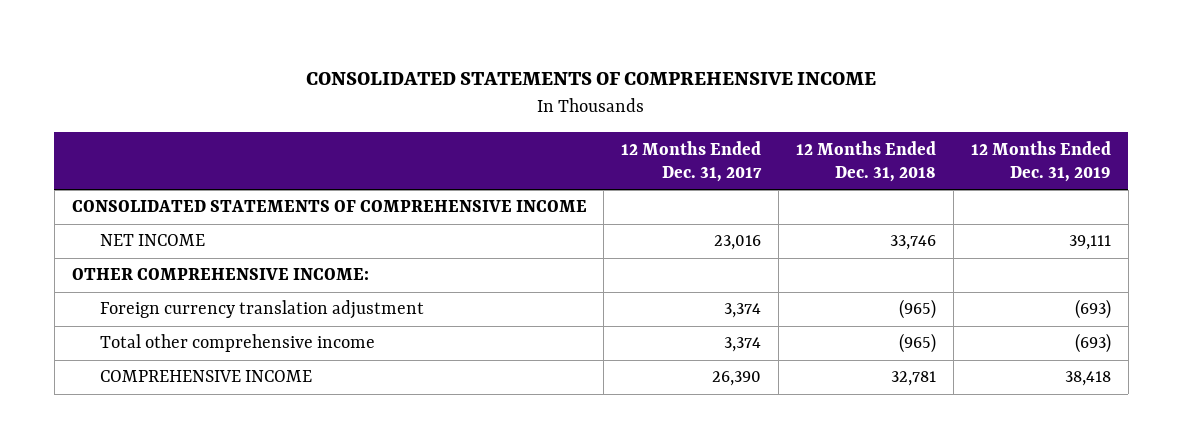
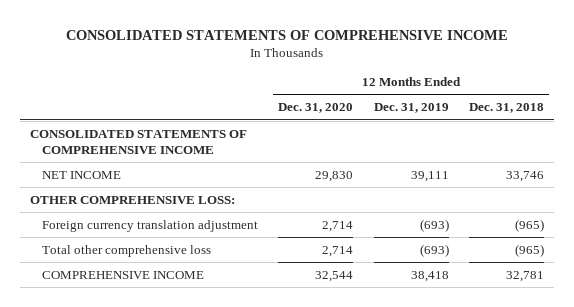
[621,140,763,183] 12 Months Ended Dec. 31, 2017 -> none
none -> [278,103,354,114] Dec. 31, 2020
[71,268,369,281] OTHER COMPREHENSIVE INCOME: -> [30,195,236,204] OTHER COMPREHENSIVE LOSS:
[99,334,375,353] Total other comprehensive income -> [42,244,212,257] Total other comprehensive loss

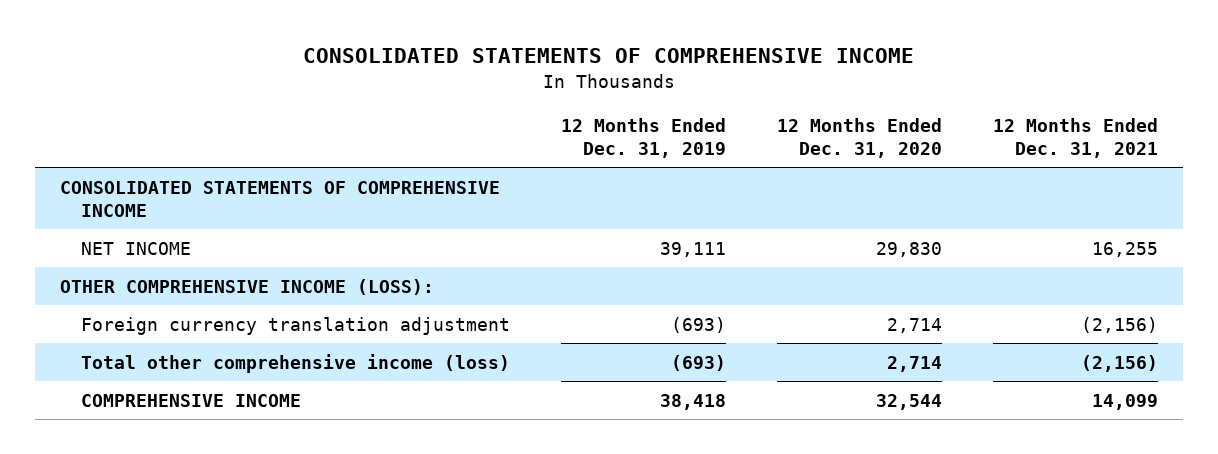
[469,103,545,114] Dec. 31, 2018 -> none
none -> [992,117,1158,159] 12 Months Ended Dec. 31, 2021
[30,195,236,204] OTHER COMPREHENSIVE LOSS: -> [60,278,435,295] OTHER COMPREHENSIVE INCOME (LOSS):
[42,244,212,257] Total other comprehensive loss -> [81,353,511,373] Total other comprehensive income (loss)

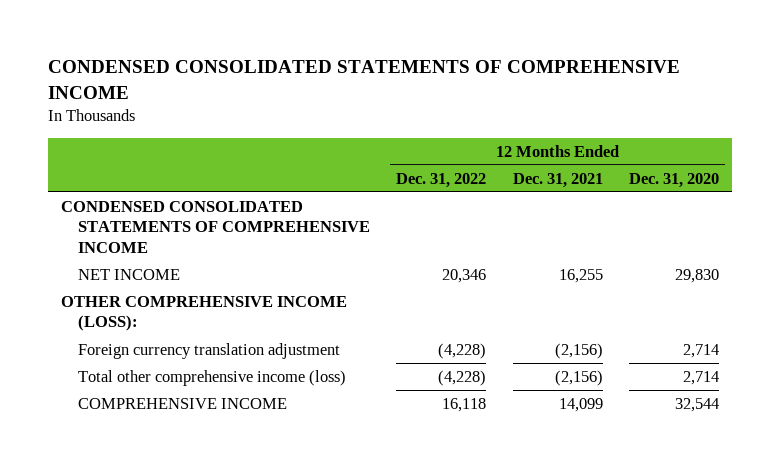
[303,48,915,64] CONSOLIDATED STATEMENTS OF COMPREHENSIVE INCOME -> [47,60,680,100] CONDENSED CONSOLIDATED STATEMENTS OF COMPREHENSIVE INCOME
[561,117,727,159] 12 Months Ended Dec. 31, 2019 -> none
none -> [396,172,487,188] Dec. 31, 2022
[60,180,501,218] CONSOLIDATED STATEMENTS OF COMPREHENSIVE INCOME -> [60,200,371,254] CONDENSED CONSOLIDATED STATEMENTS OF COMPREHENSIVE INCOME

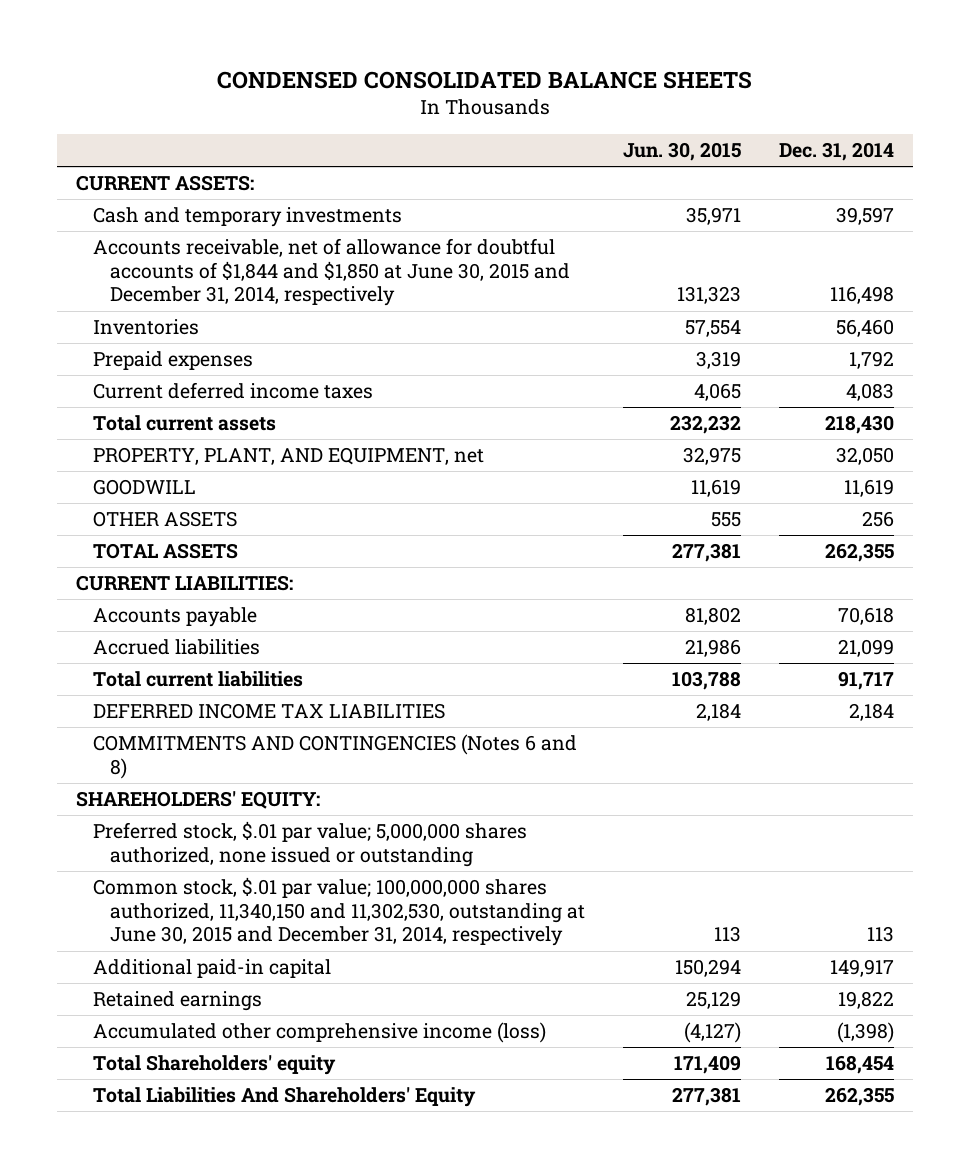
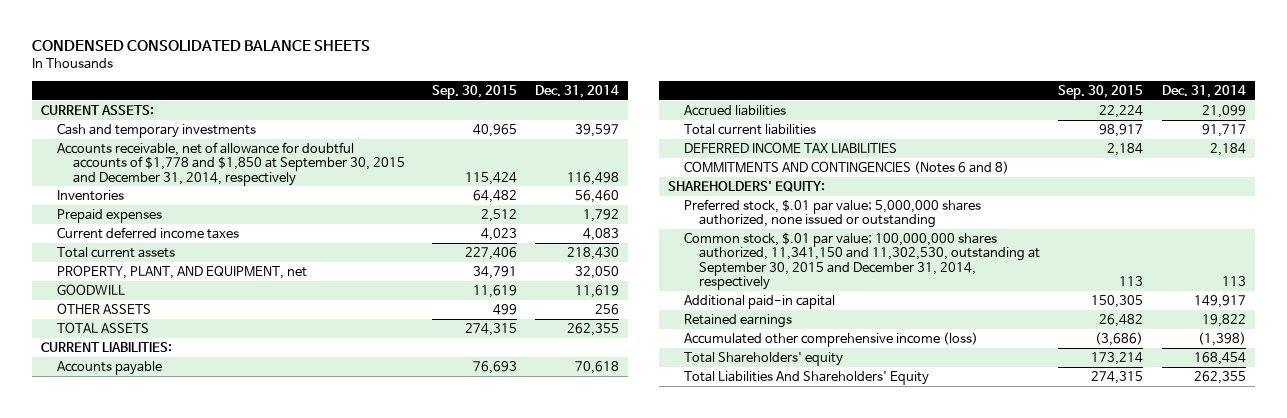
[622,142,741,162] Jun. 30, 2015 -> none
none -> [431,84,517,99] Sep. 30, 2015
[93,238,571,307] Accounts receivable, net of allowance for doubtful accounts of $1,844 and $1,850 at June 30, 2015 and December 31, 2014, respectively -> [56,141,405,186] Accounts receivable, net of allowance for doubtful accounts of $1,778 and $1,850 at September 30, 2015 and December 31, 2014, respectively
[93,877,586,947] Common stock, $.01 par value; 100,000,000 shares authorized, 11,340,150 and 11,302,530, outstanding at June 30, 2015 and December 31, 2014, respectively -> [683,231,1041,290] Common stock, $.01 par value; 100,000,000 shares authorized, 11,341,150 and 11,302,530, outstanding at September 30, 2015 and December 31, 2014, respectively

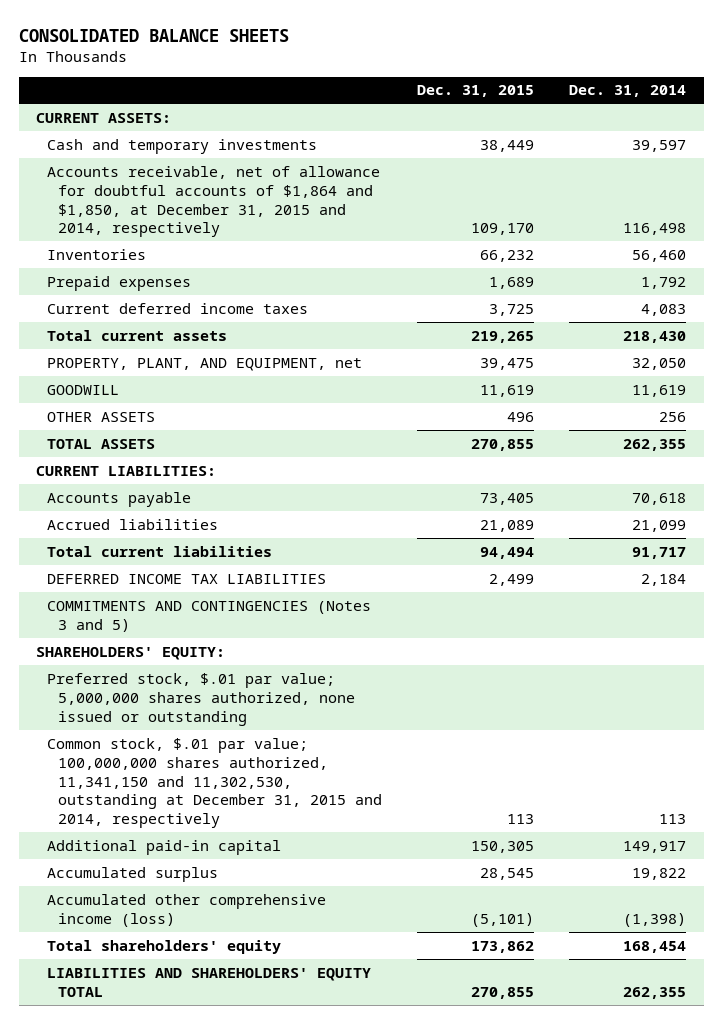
[32,40,371,52] CONDENSED CONSOLIDATED BALANCE SHEETS -> [18,28,289,42] CONSOLIDATED BALANCE SHEETS
[431,84,517,99] Sep. 30, 2015 -> none
none -> [417,85,535,98] Dec. 31, 2015
[56,141,405,186] Accounts receivable, net of allowance for doubtful accounts of $1,778 and $1,850 at September 30, 2015 and December 31, 2014, respectively -> [47,165,381,238] Accounts receivable, net of allowance for doubtful accounts of $1,864 and $1,850, at December 31, 2015 and 2014, respectively
[683,160,1009,174] COMMITMENTS AND CONTINGENCIES (Notes 6 and 8) -> [47,600,372,632] COMMITMENTS AND CONTINGENCIES (Notes 3 and 5)
[683,231,1041,290] Common stock, $.01 par value; 100,000,000 shares authorized, 11,341,150 and 11,302,530, outstanding at September 30, 2015 and December 31, 2014, respectively -> [47,737,382,829] Common stock, $.01 par value; 100,000,000 shares authorized, 11,341,150 and 11,302,530, outstanding at December 31, 2015 and 2014, respectively
[683,313,792,328] Retained earnings -> [47,866,219,882] Accumulated surplus
[683,351,843,366] Total Shareholders' equity -> [47,939,282,954] Total shareholders' equity
[683,370,929,385] Total Liabilities And Shareholders' Equity -> [47,967,372,997] LIABILITIES AND SHAREHOLDERS' EQUITY TOTAL

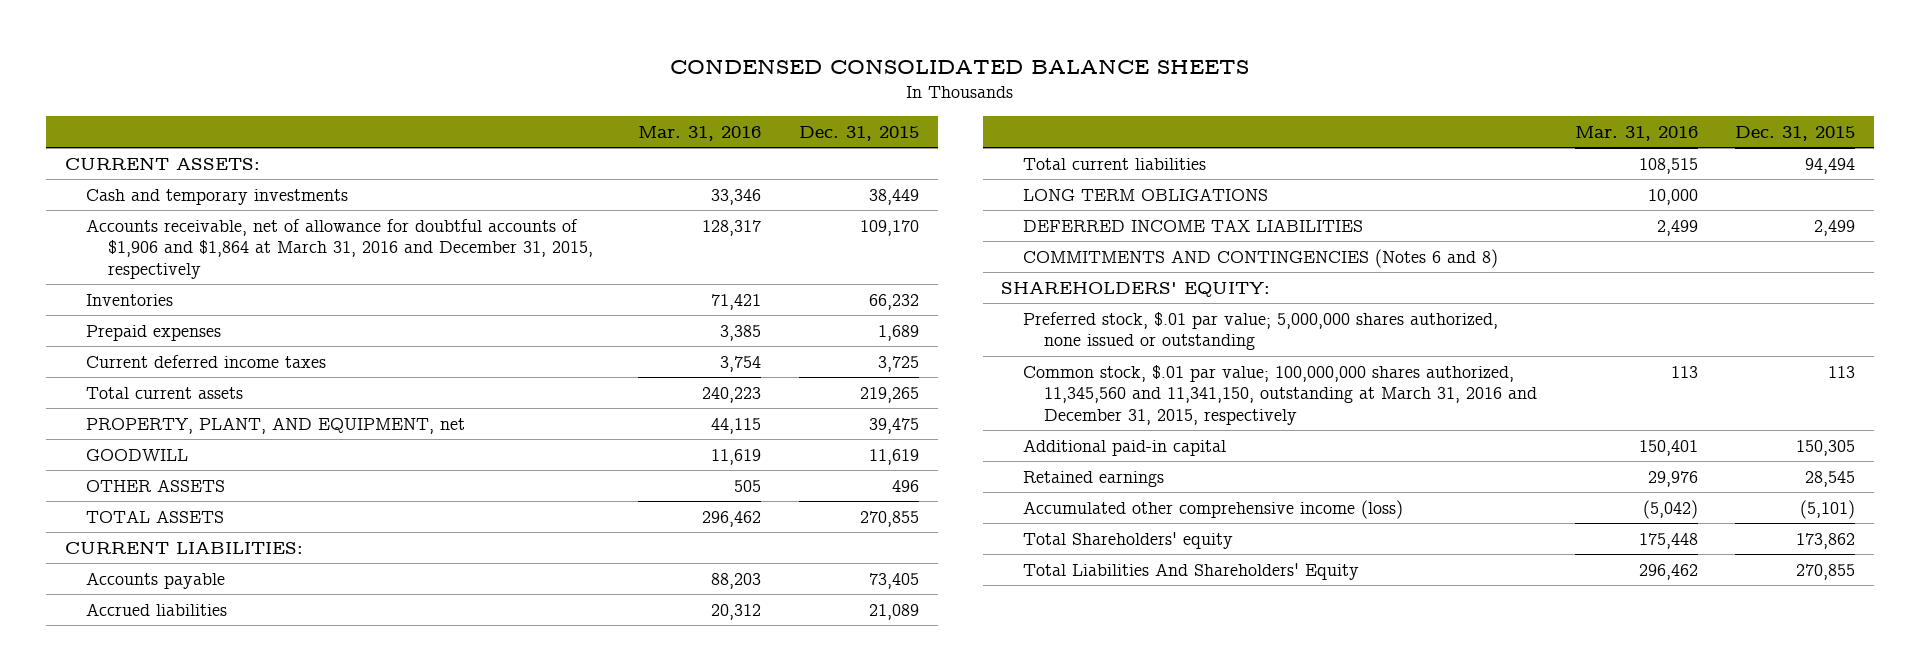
[18,28,289,42] CONSOLIDATED BALANCE SHEETS -> [670,59,1250,75] CONDENSED CONSOLIDATED BALANCE SHEETS
[569,85,687,98] Dec. 31, 2014 -> none
none -> [638,125,762,141] Mar. 31, 2016
[47,165,381,238] Accounts receivable, net of allowance for doubtful accounts of $1,864 and $1,850, at December 31, 2015 and 2014, respectively -> [86,218,593,280] Accounts receivable, net of allowance for doubtful accounts of $1,906 and $1,864 at March 31, 2016 and December 31, 2015, respectively
none -> [1022,187,1268,201] LONG TERM OBLIGATIONS
[47,600,372,632] COMMITMENTS AND CONTINGENCIES (Notes 3 and 5) -> [1022,248,1498,268] COMMITMENTS AND CONTINGENCIES (Notes 6 and 8)
[47,737,382,829] Common stock, $.01 par value; 100,000,000 shares authorized, 11,341,150 and 11,302,530, outstanding at December 31, 2015 and 2014, respectively -> [1022,364,1538,426] Common stock, $.01 par value; 100,000,000 shares authorized, 11,345,560 and 11,341,150, outstanding at March 31, 2016 and December 31, 2015, respectively
[47,866,219,882] Accumulated surplus -> [1022,470,1164,487] Retained earnings
[47,939,282,954] Total shareholders' equity -> [1022,531,1233,549] Total Shareholders' equity
[47,967,372,997] LIABILITIES AND SHAREHOLDERS' EQUITY TOTAL -> [1022,562,1359,580] Total Liabilities And Shareholders' Equity

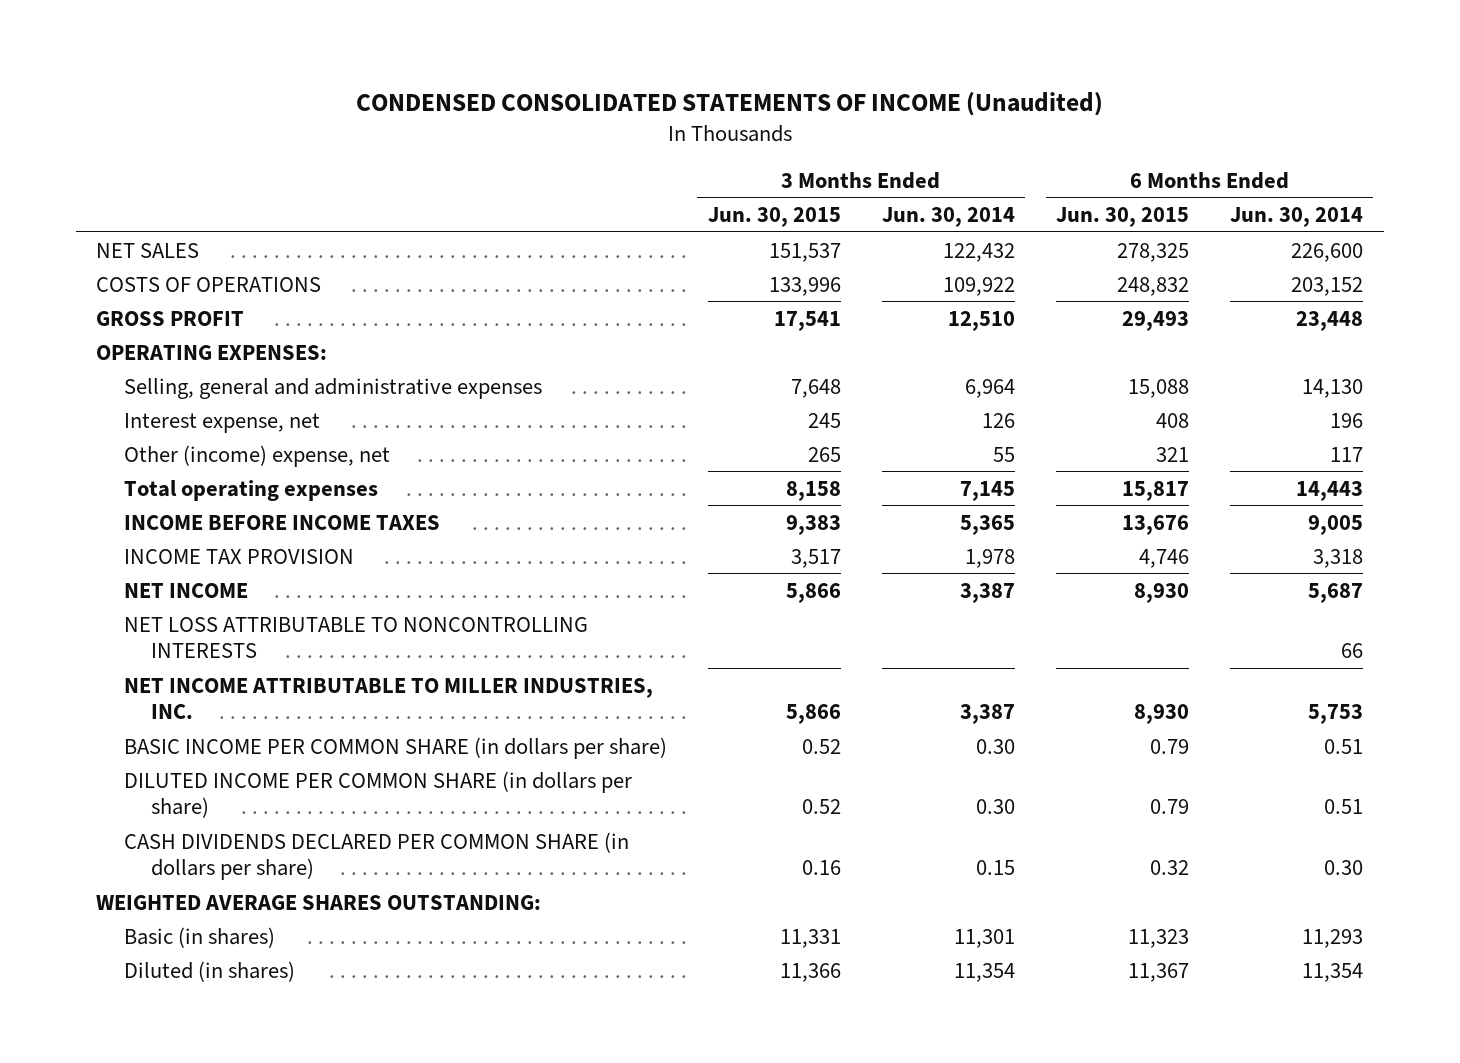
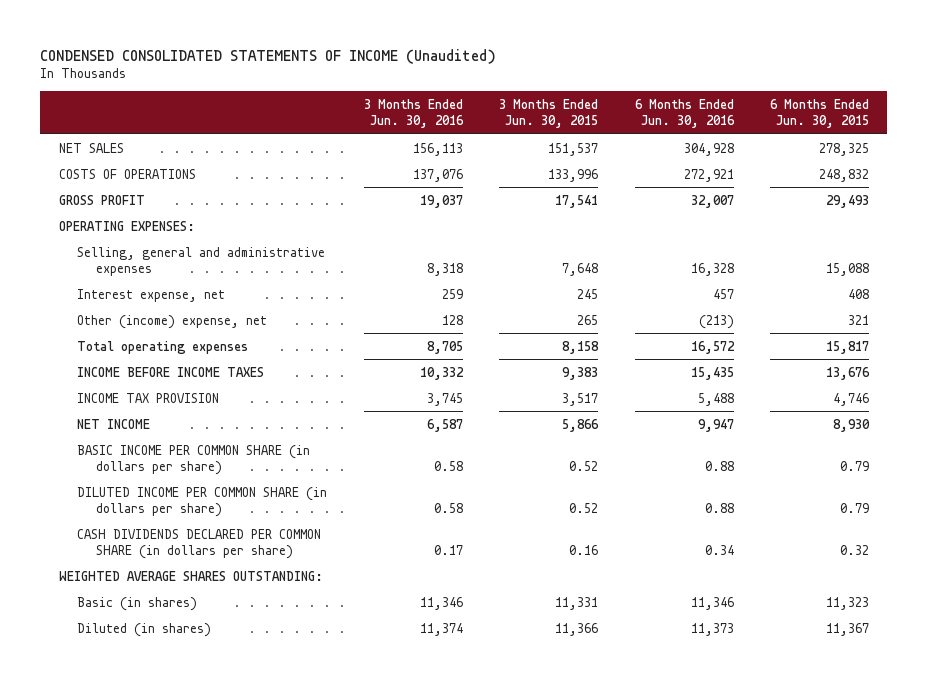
[881,207,1015,228] Jun. 30, 2014 -> none
[1230,207,1364,228] Jun. 30, 2014 -> none
none -> [363,98,464,128] 3 Months Ended Jun. 30, 2016
none -> [634,98,735,128] 6 Months Ended Jun. 30, 2016
[123,616,588,659] NET LOSS ATTRIBUTABLE TO NONCONTROLLING INTERESTS -> none
[123,677,653,720] NET INCOME ATTRIBUTABLE TO MILLER INDUSTRIES, INC. -> none

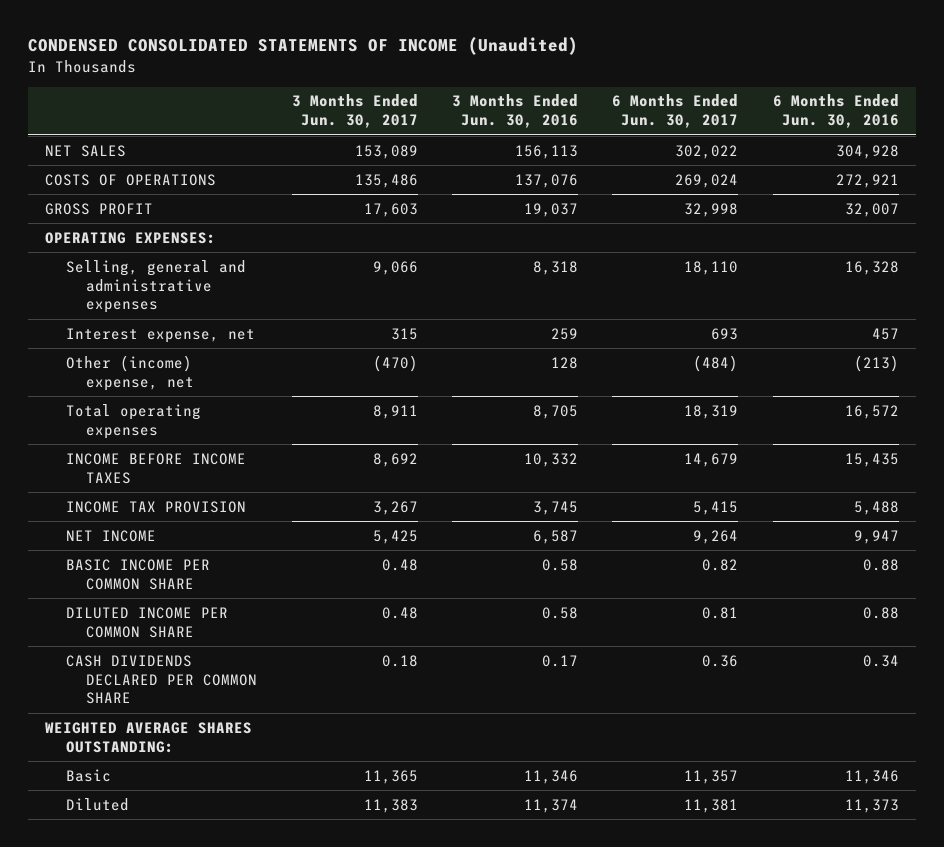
[499,98,599,128] 3 Months Ended Jun. 30, 2015 -> none
[770,98,870,128] 6 Months Ended Jun. 30, 2015 -> none
none -> [291,94,418,129] 3 Months Ended Jun. 30, 2017
none -> [612,94,739,129] 6 Months Ended Jun. 30, 2017
[77,444,311,475] BASIC INCOME PER COMMON SHARE (in dollars per share) -> [65,558,210,590] BASIC INCOME PER COMMON SHARE
[77,486,328,517] DILUTED INCOME PER COMMON SHARE (in dollars per share) -> [65,606,228,638] DILUTED INCOME PER COMMON SHARE
[77,528,322,559] CASH DIVIDENDS DECLARED PER COMMON SHARE (in dollars per share) -> [65,654,258,705] CASH DIVIDENDS DECLARED PER COMMON SHARE
[77,596,198,611] Basic (in shares) -> [65,768,111,782] Basic
[77,622,212,637] Diluted (in shares) -> [65,797,129,811] Diluted

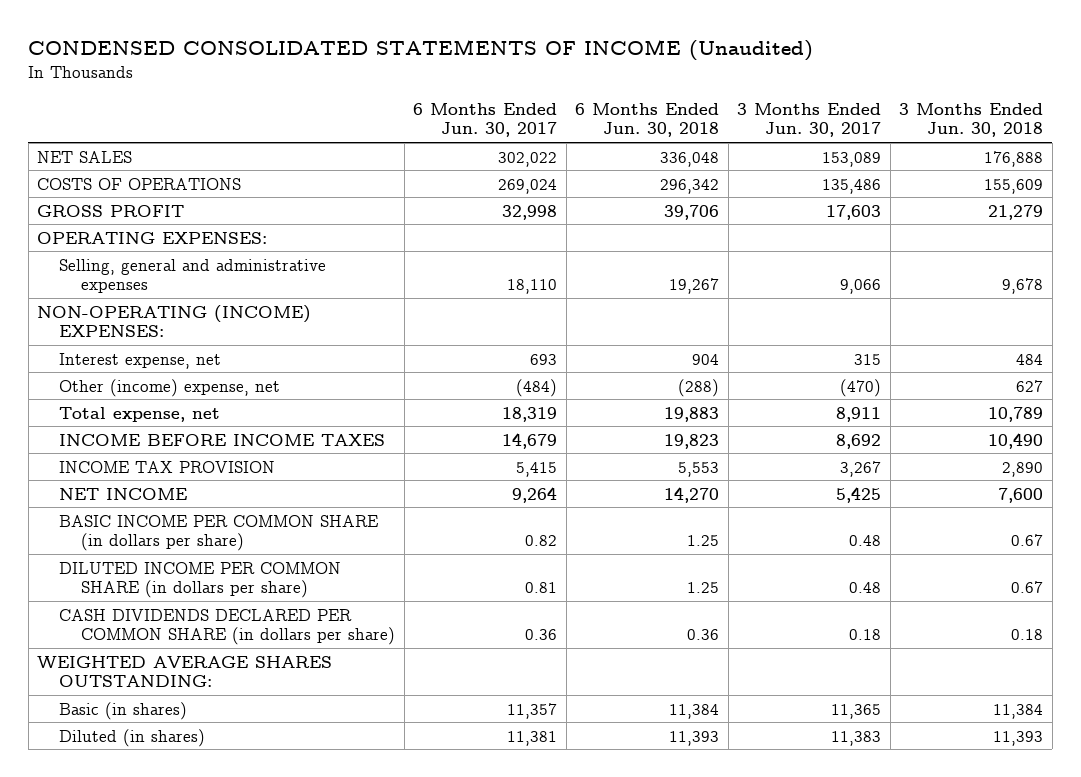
[452,94,579,129] 3 Months Ended Jun. 30, 2016 -> none
[772,94,899,129] 6 Months Ended Jun. 30, 2016 -> none
none -> [575,102,720,138] 6 Months Ended Jun. 30, 2018
none -> [899,102,1044,138] 3 Months Ended Jun. 30, 2018
none -> [37,304,312,338] NON-OPERATING (INCOME) EXPENSES:
[65,403,201,439] Total operating expenses -> [59,406,221,422] Total expense, net
[65,558,210,590] BASIC INCOME PER COMMON SHARE -> [59,514,379,552] BASIC INCOME PER COMMON SHARE (in dollars per share)
[65,606,228,638] DILUTED INCOME PER COMMON SHARE -> [59,561,342,599] DILUTED INCOME PER COMMON SHARE (in dollars per share)
[65,654,258,705] CASH DIVIDENDS DECLARED PER COMMON SHARE -> [59,608,396,646] CASH DIVIDENDS DECLARED PER COMMON SHARE (in dollars per share)
[65,768,111,782] Basic -> [59,701,188,720] Basic (in shares)
[65,797,129,811] Diluted -> [59,728,206,747] Diluted (in shares)

